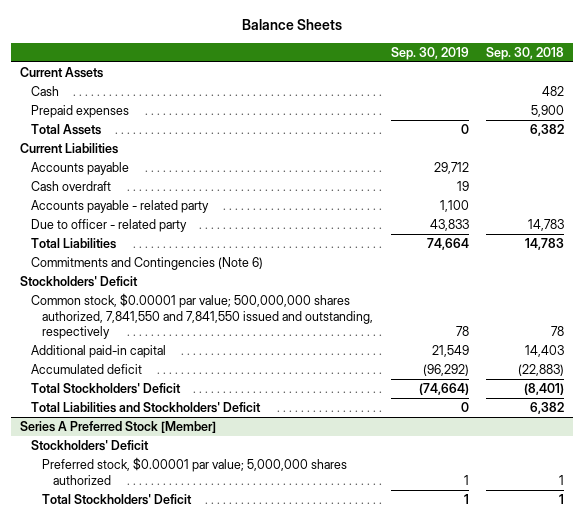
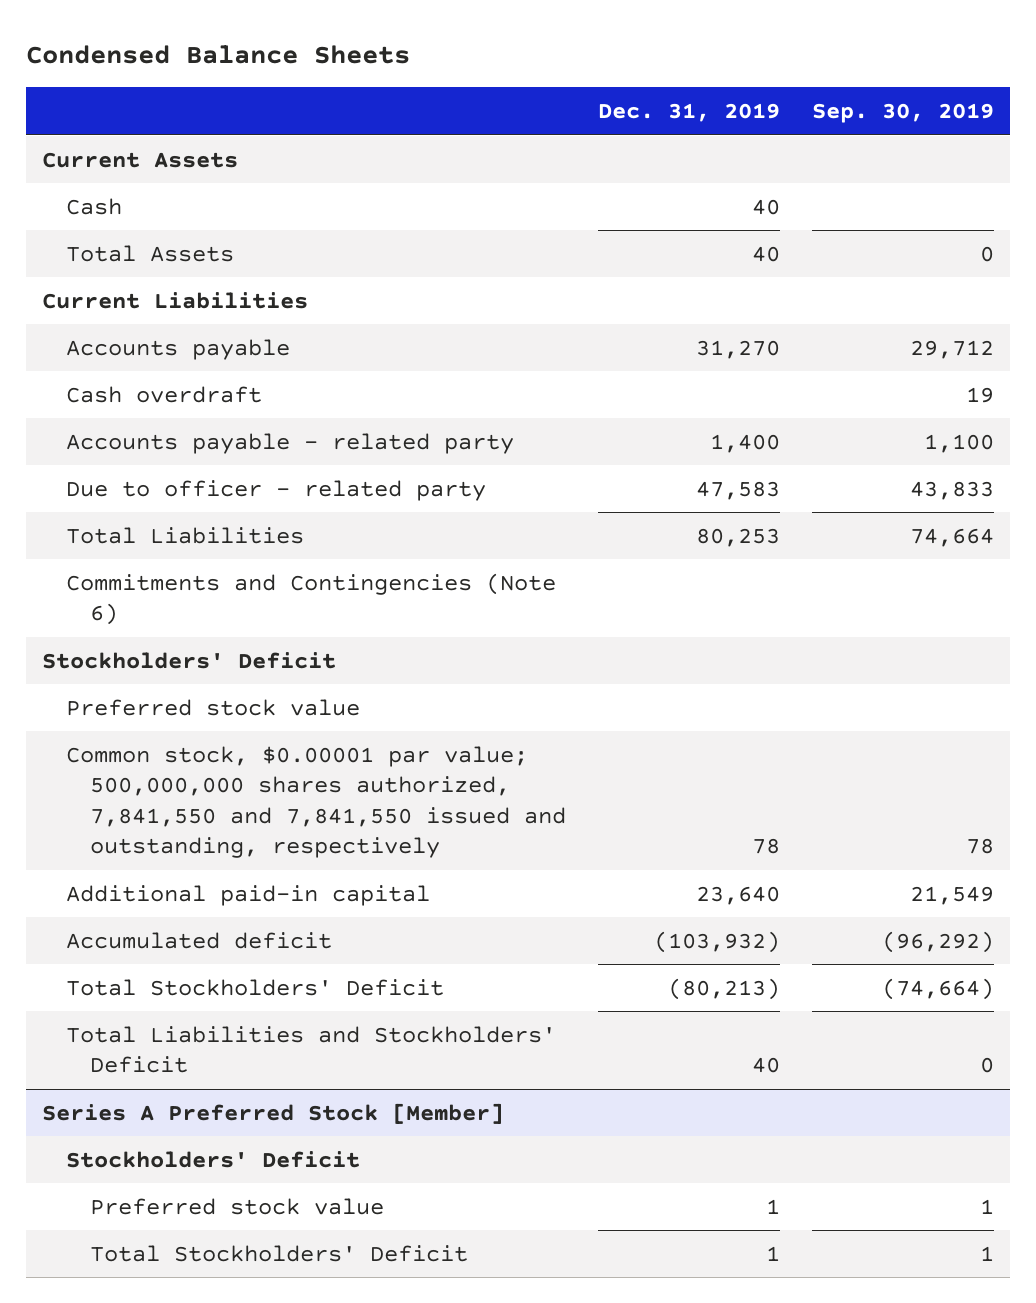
[242,19,343,31] Balance Sheets -> [26,45,411,65] Condensed Balance Sheets
[486,46,565,60] Sep. 30, 2018 -> none
none -> [597,103,780,123] Dec. 31, 2019
[31,104,130,118] Prepaid expenses -> none
none -> [66,698,361,716] Preferred stock value
[42,456,348,485] Preferred stock, $0.00001 par value; 5,000,000 shares authorized -> [89,1197,384,1215] Preferred stock value

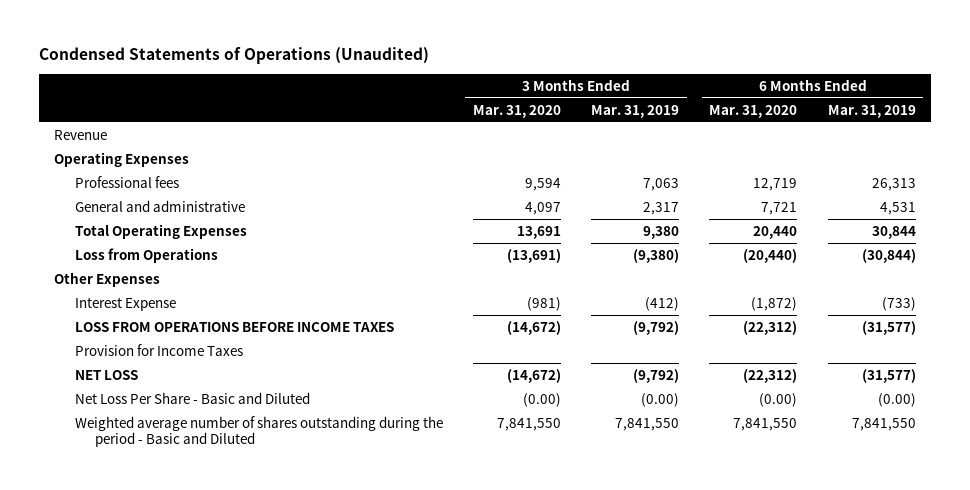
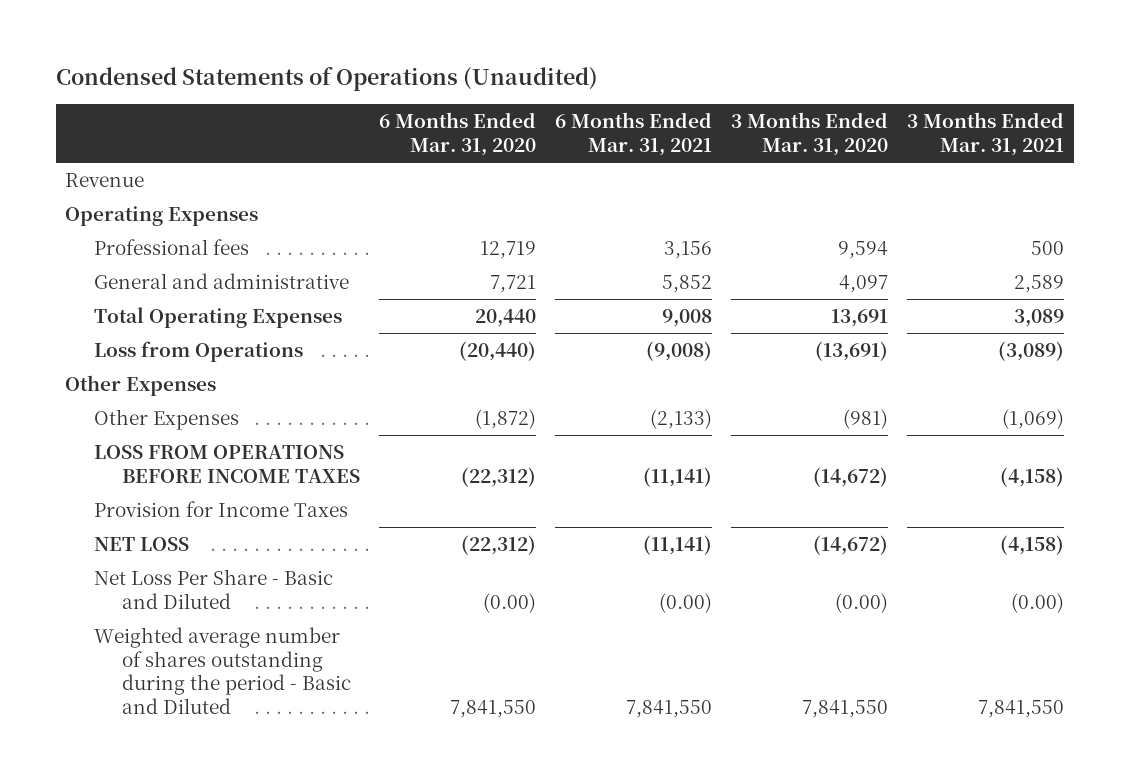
[591,104,680,118] Mar. 31, 2019 -> none
[827,104,916,118] Mar. 31, 2019 -> none
none -> [555,112,713,156] 6 Months Ended Mar. 31, 2021
none -> [907,112,1065,156] 3 Months Ended Mar. 31, 2021
[74,296,176,311] Interest Expense -> [93,409,239,431] Other Expenses

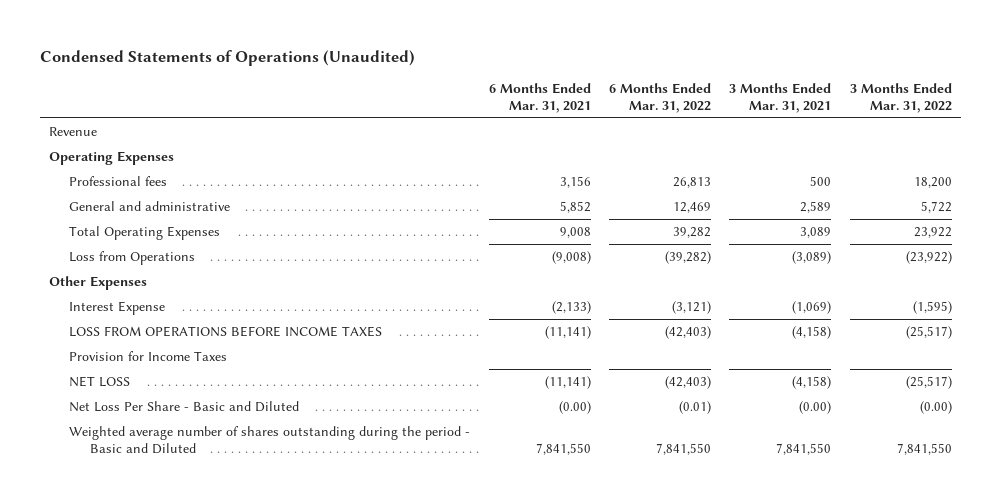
[379,112,537,156] 6 Months Ended Mar. 31, 2020 -> none
[731,112,889,156] 3 Months Ended Mar. 31, 2020 -> none
none -> [609,83,712,114] 6 Months Ended Mar. 31, 2022
none -> [849,83,952,114] 3 Months Ended Mar. 31, 2022
[93,409,239,431] Other Expenses -> [69,301,166,316] Interest Expense

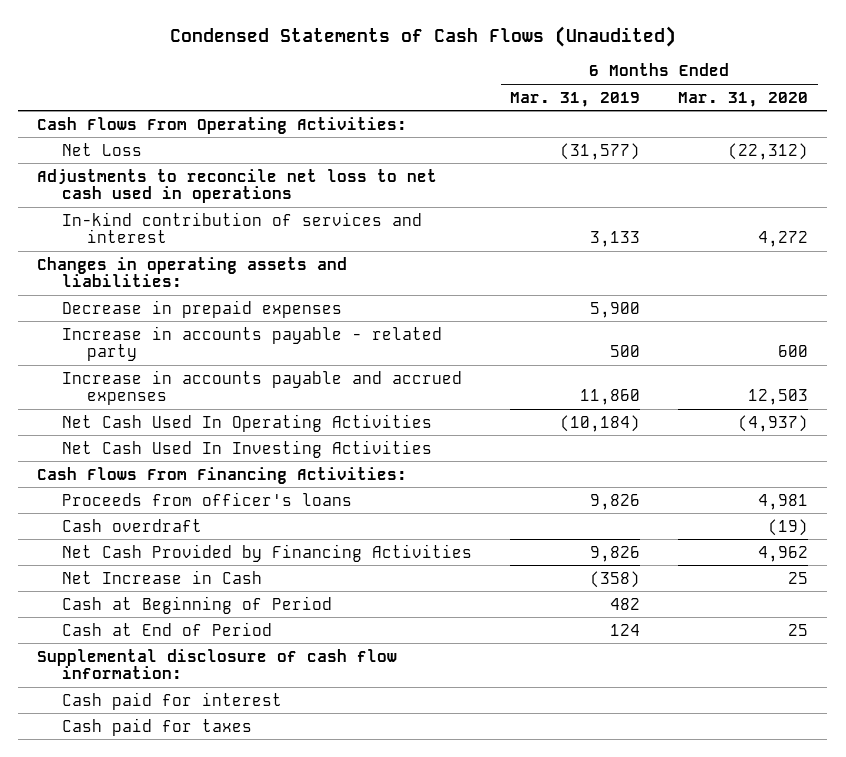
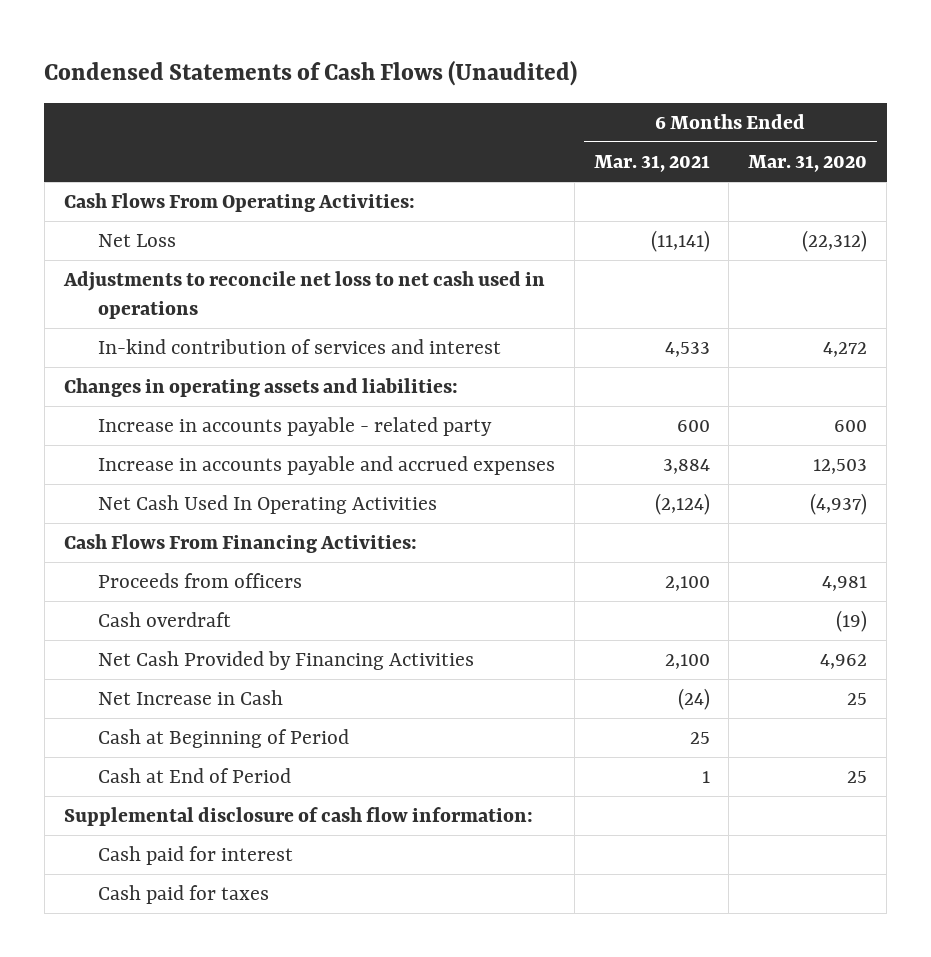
[510,91,641,107] Mar. 31, 2019 -> none
none -> [593,155,710,173] Mar. 31, 2021
[62,299,343,318] Decrease in prepaid expenses -> none
[62,439,433,458] Net Cash Used In Investing Activities -> none
[62,491,353,506] Proceeds from officer's loans -> [97,573,302,589] Proceeds from officers

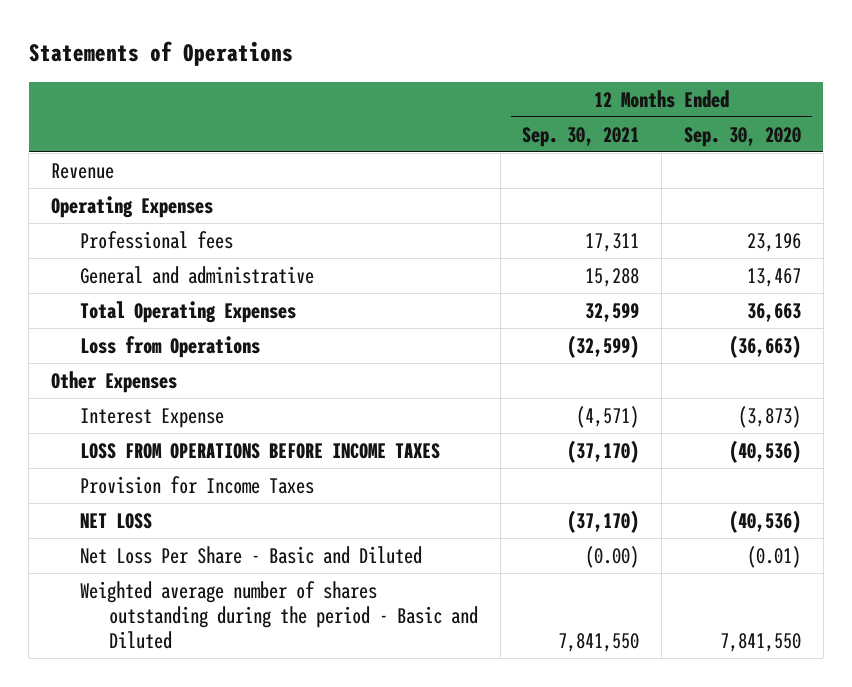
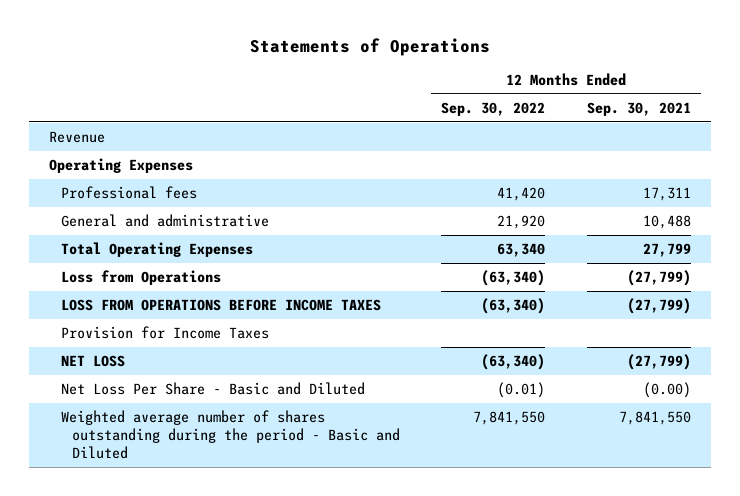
[684,126,802,147] Sep. 30, 2020 -> none
none -> [441,101,546,116] Sep. 30, 2022
[51,370,178,393] Other Expenses -> none
[79,407,224,428] Interest Expense -> none
[585,267,640,287] 15,288 -> [642,214,691,229] 10,488
[585,302,640,322] 32,599 -> [642,242,691,257] 27,799
[567,334,640,358] (32,599) -> [626,269,691,286] (27,799)
[567,439,640,463] (37,170) -> [626,297,691,314] (27,799)
[567,509,640,533] (37,170) -> [626,353,691,370] (27,799)

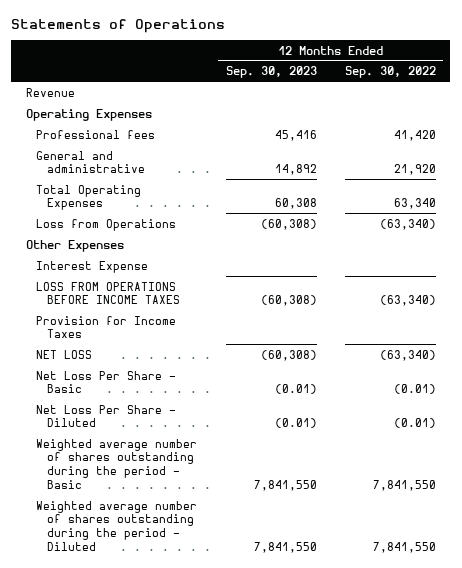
[586,101,691,116] Sep. 30, 2021 -> none
none -> [225,66,317,79] Sep. 30, 2023
none -> [25,239,124,252] Other Expenses
none -> [36,260,149,273] Interest Expense
[60,381,365,395] Net Loss Per Share - Basic and Diluted -> [36,370,177,394] Net Loss Per Share - Basic
none -> [36,404,177,428] Net Loss Per Share - Diluted
[60,409,400,460] Weighted average number of shares outstanding during the period - Basic and Diluted -> [36,438,198,489] Weighted average number of shares outstanding during the period - Basic
none -> [36,500,198,551] Weighted average number of shares outstanding during the period - Diluted

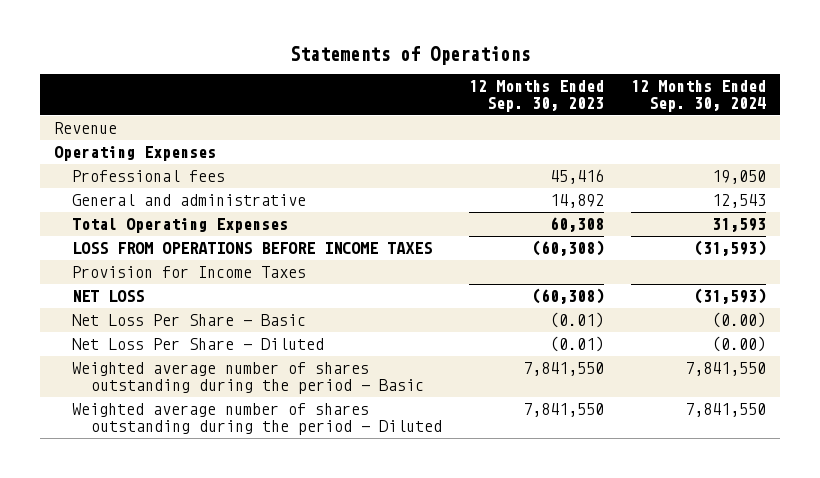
[344,66,436,79] Sep. 30, 2022 -> none
none -> [631,80,767,113] 12 Months Ended Sep. 30, 2024
[36,218,177,231] Loss from Operations -> none
[25,239,124,252] Other Expenses -> none
[36,260,149,273] Interest Expense -> none

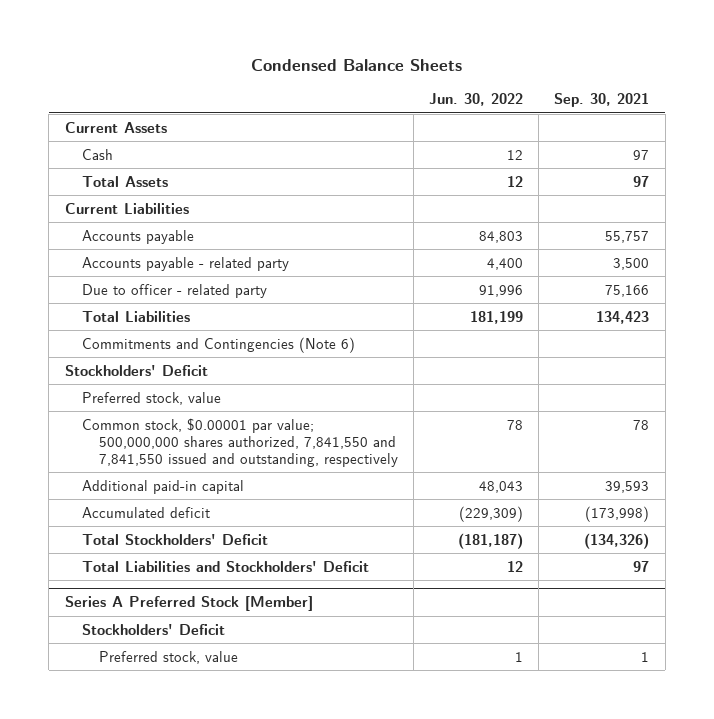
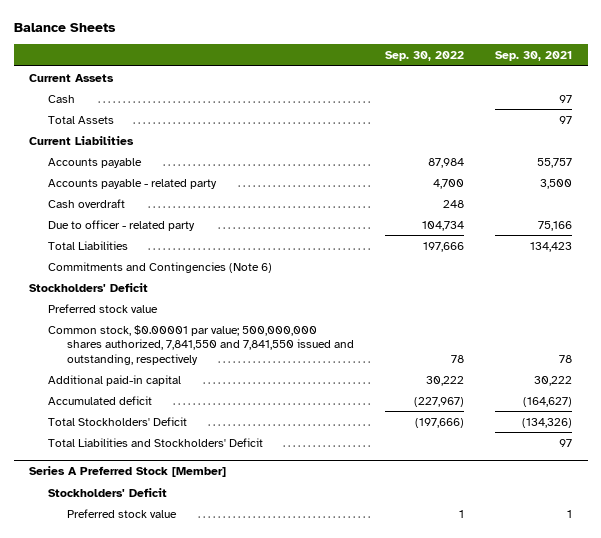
[250,59,462,72] Condensed Balance Sheets -> [13,23,116,33] Balance Sheets
[428,93,523,107] Jun. 30, 2022 -> none
none -> [385,51,465,62] Sep. 30, 2022
none -> [48,198,126,208] Cash overdraft
[81,391,221,405] Preferred stock, value -> [48,303,159,313] Preferred stock value
[605,480,650,493] 39,593 -> [534,375,573,386] 30,222
[585,505,650,522] (173,998) -> [523,396,573,407] (164,627)
[98,650,238,664] Preferred stock, value -> [67,508,178,518] Preferred stock value

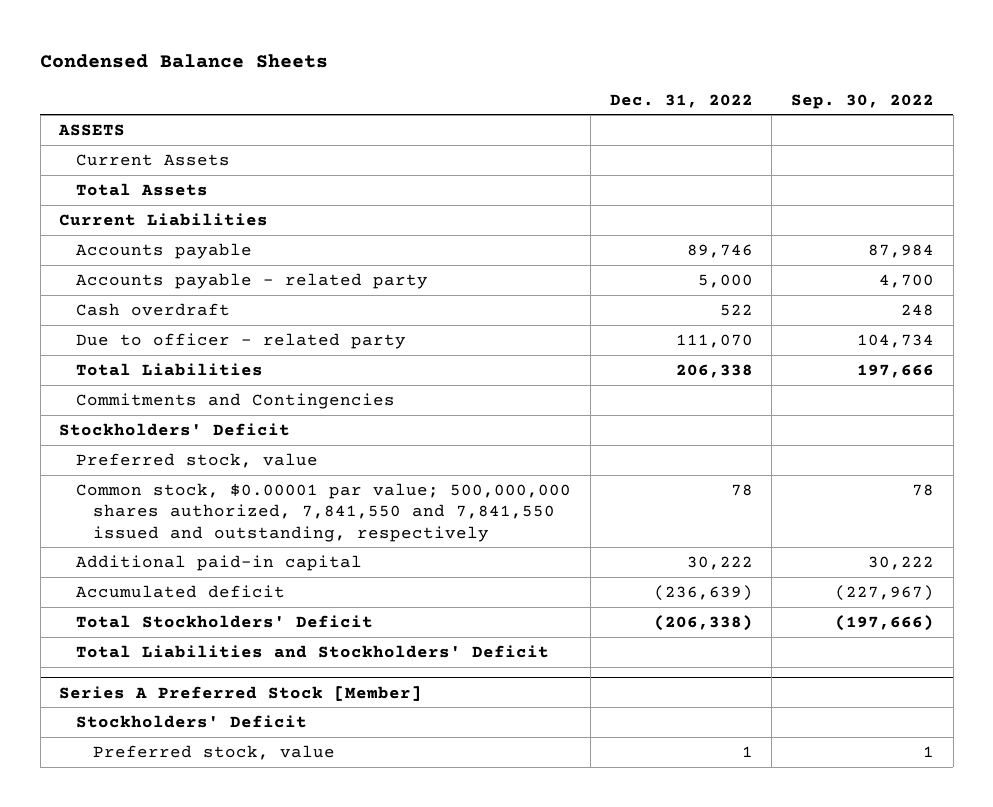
[13,23,116,33] Balance Sheets -> [40,54,329,69] Condensed Balance Sheets
[495,51,573,62] Sep. 30, 2021 -> none
none -> [609,93,753,108] Dec. 31, 2022
none -> [58,123,126,136] ASSETS
[48,94,76,103] Cash -> none
[48,261,273,273] Commitments and Contingencies (Note 6) -> [76,392,396,409] Commitments and Contingencies
[48,303,159,313] Preferred stock value -> [76,452,319,468] Preferred stock, value
[67,508,178,518] Preferred stock value -> [93,744,336,760] Preferred stock, value

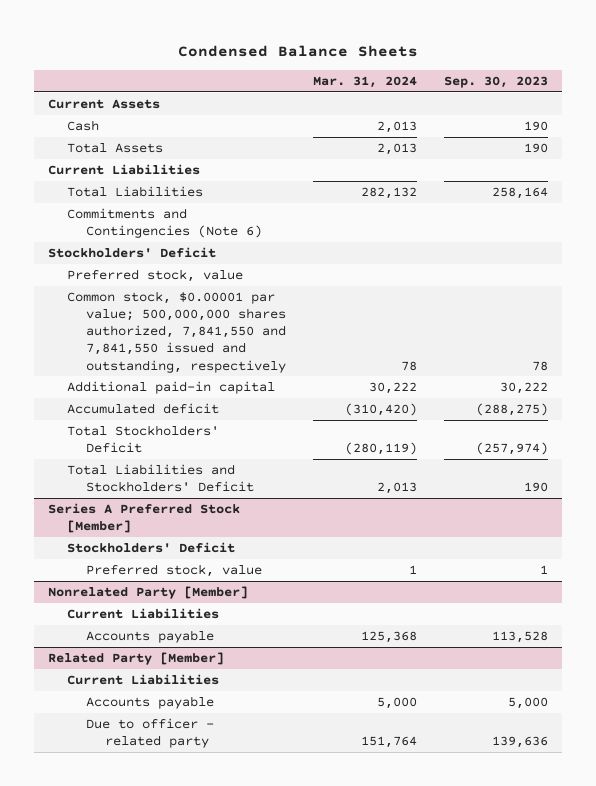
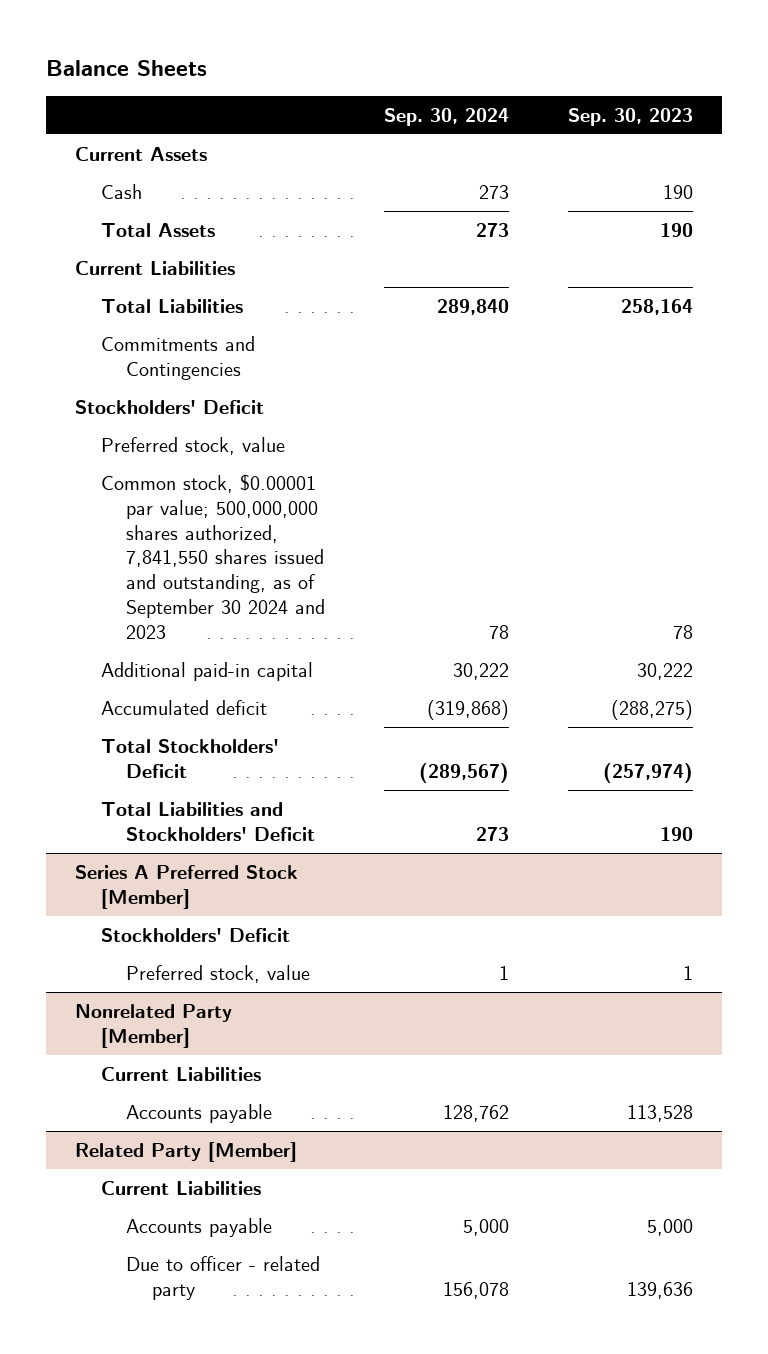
[178,45,419,58] Condensed Balance Sheets -> [45,60,207,77] Balance Sheets
[313,75,418,88] Mar. 31, 2024 -> none
none -> [384,107,510,126] Sep. 30, 2024
[67,207,263,239] Commitments and Contingencies (Note 6) -> [100,335,255,380] Commitments and Contingencies
[67,290,287,373] Common stock, $0.00001 par value; 500,000,000 shares authorized, 7,841,550 and 7,841,550 issued and outstanding, respectively -> [100,473,326,639] Common stock, $0.00001 par value; 500,000,000 shares authorized, 7,841,550 shares issued and outstanding, as of September 30 2024 and 2023

